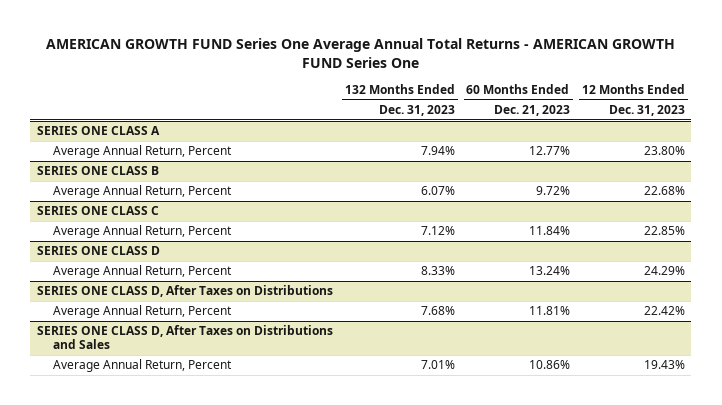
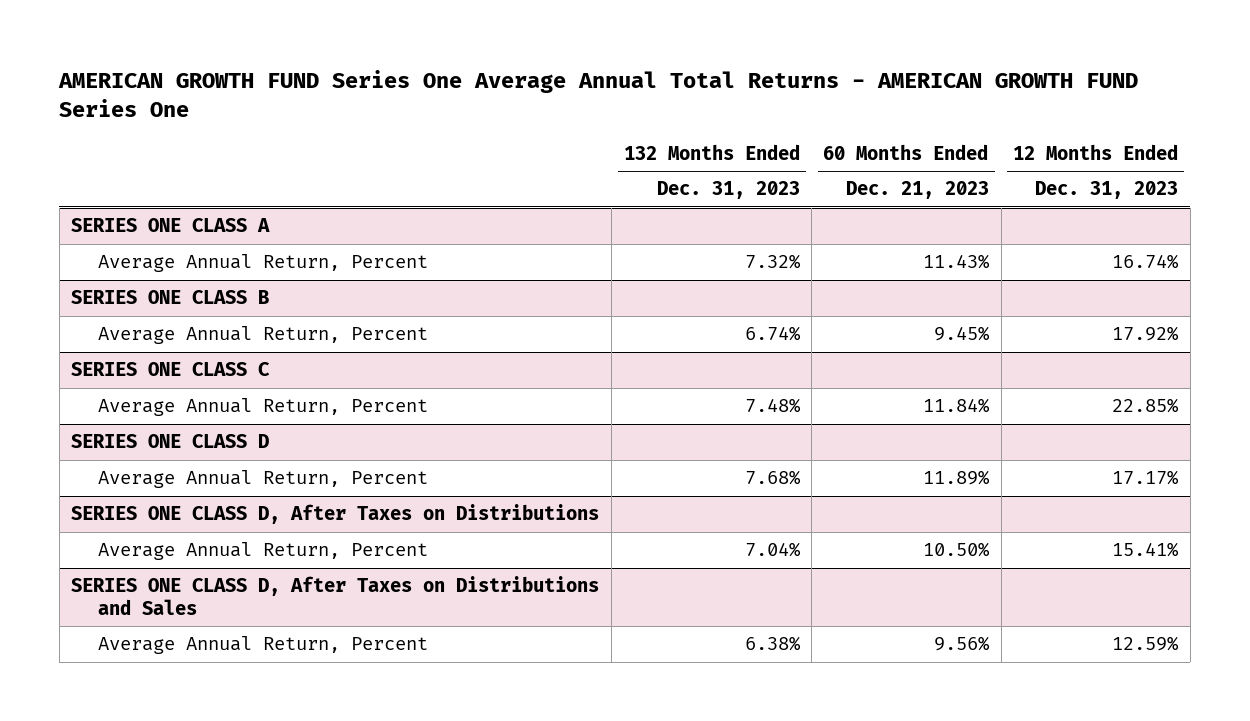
[420,146,455,156] 7.94% -> [744,254,801,270] 7.32%
[528,146,570,156] 12.77% -> [922,254,990,270] 11.43%
[644,146,686,156] 23.80% -> [1112,254,1180,270] 16.74%
[420,186,455,196] 6.07% -> [744,326,801,342] 6.74%
[535,186,570,196] 9.72% -> [933,326,990,342] 9.45%
[644,186,686,196] 22.68% -> [1112,326,1180,342] 17.92%
[420,226,455,236] 7.12% -> [744,398,801,414] 7.48%
[420,266,455,276] 8.33% -> [744,470,801,486] 7.68%
[528,266,570,276] 13.24% -> [922,470,990,486] 11.89%
[644,266,686,276] 24.29% -> [1112,470,1180,486] 17.17%
[420,306,455,316] 7.68% -> [744,542,801,558] 7.04%
[528,306,570,316] 11.81% -> [922,542,990,558] 10.50%
[644,306,686,316] 22.42% -> [1112,542,1180,558] 15.41%
[420,360,455,370] 7.01% -> [744,636,801,652] 6.38%
[528,360,570,370] 10.86% -> [933,636,990,652] 9.56%
[644,360,686,370] 19.43% -> [1112,636,1180,652] 12.59%

